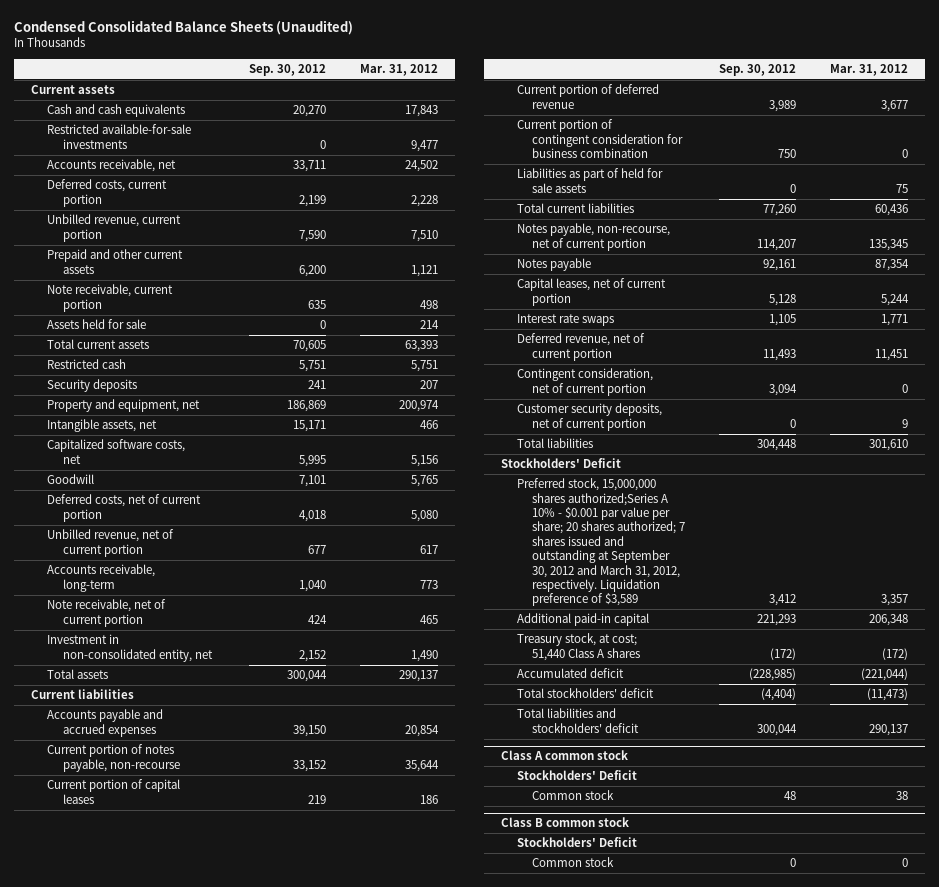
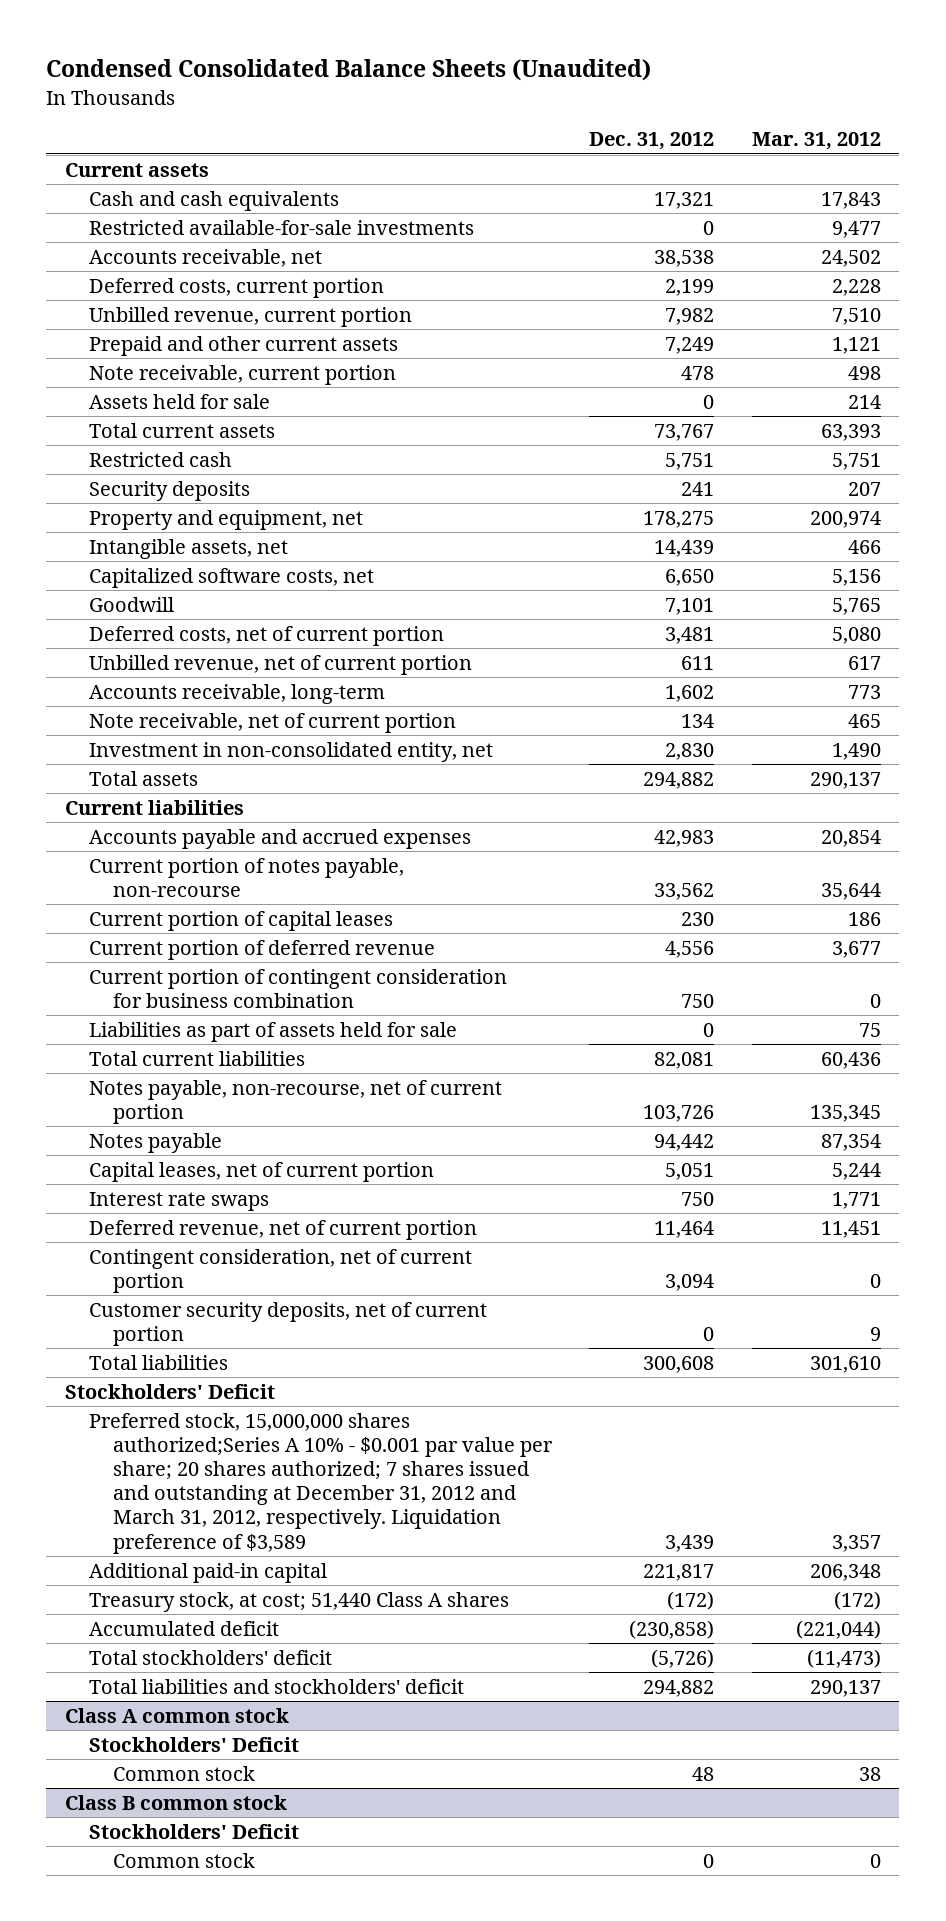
[249,63,327,76] Sep. 30, 2012 -> none
none -> [589,132,715,151] Dec. 31, 2012
[516,168,663,193] Liabilities as part of held for sale assets -> [89,1021,458,1042] Liabilities as part of assets held for sale
[516,478,686,607] Preferred stock, 15,000,000 shares authorized;Series A 10% - $0.001 par value per share; 20 shares authorized; 7 shares issued and outstanding at September 30, 2012 and March 31, 2012, respectively. Liquidation preference of $3,589 -> [89,1412,554,1554] Preferred stock, 15,000,000 shares authorized;Series A 10% - $0.001 par value per share; 20 shares authorized; 7 shares issued and outstanding at December 31, 2012 and March 31, 2012, respectively. Liquidation preference of $3,589

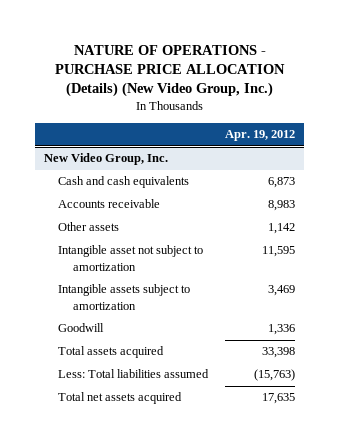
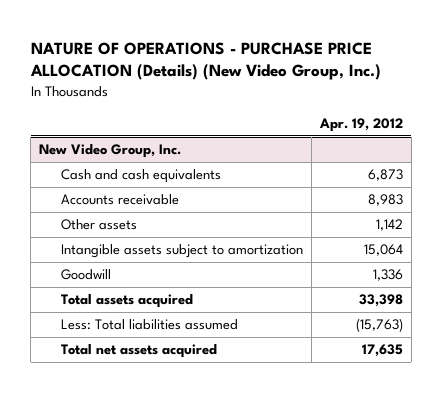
[58,245,204,271] Intangible asset not subject to amortization -> none
[268,285,296,297] 3,469 -> [364,244,404,257] 15,064

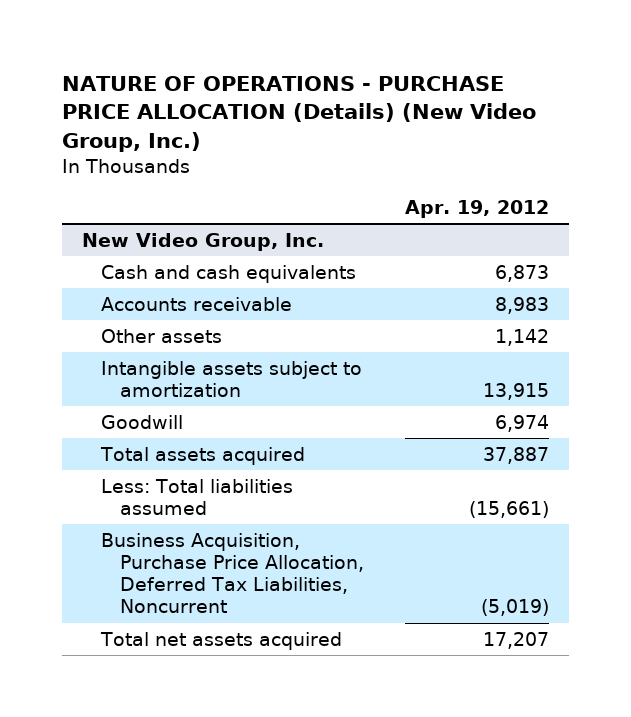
[364,244,404,257] 15,064 -> [482,382,549,400] 13,915
[373,269,404,282] 1,336 -> [494,414,549,432] 6,974
[359,294,404,308] 33,398 -> [482,446,549,464] 37,887
[356,318,404,333] (15,763) -> [468,500,549,518] (15,661)
none -> [101,532,364,614] Business Acquisition, Purchase Price Allocation, Deferred Tax Liabilities, Noncurrent
[362,344,404,358] 17,635 -> [482,631,549,649] 17,207

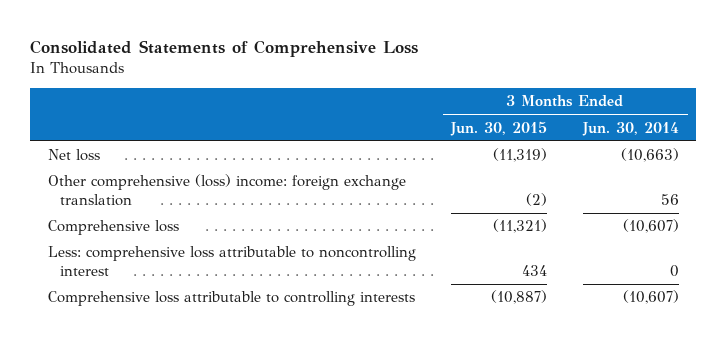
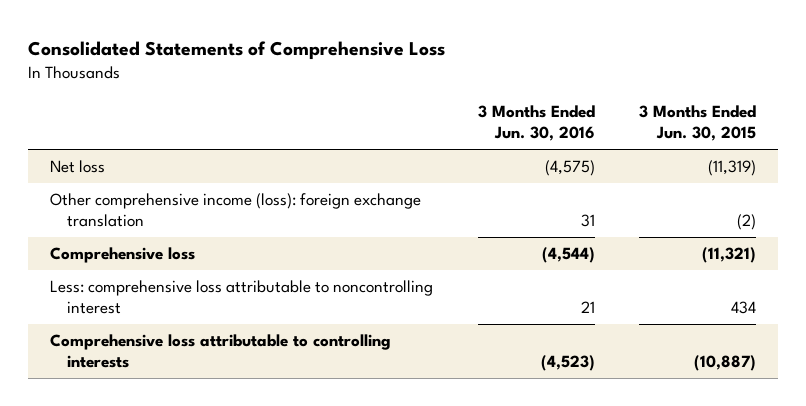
[581,121,679,136] Jun. 30, 2014 -> none
none -> [477,105,595,142] 3 Months Ended Jun. 30, 2016
[48,174,407,206] Other comprehensive (loss) income: foreign exchange translation -> [50,193,422,227] Other comprehensive income (loss): foreign exchange translation

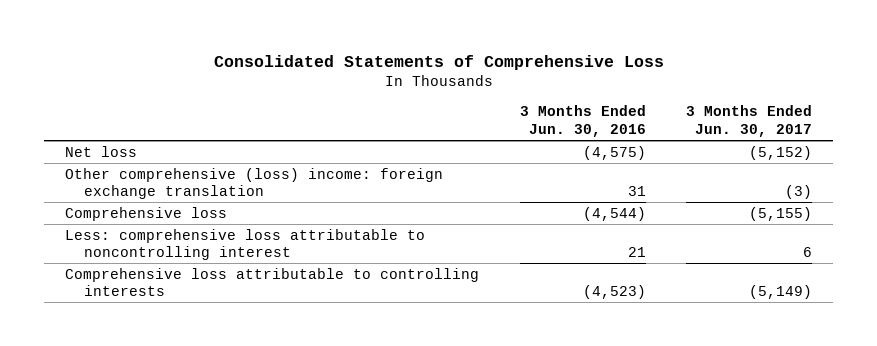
[639,105,757,142] 3 Months Ended Jun. 30, 2015 -> none
none -> [686,105,813,137] 3 Months Ended Jun. 30, 2017
[50,193,422,227] Other comprehensive income (loss): foreign exchange translation -> [64,167,443,200] Other comprehensive (loss) income: foreign exchange translation

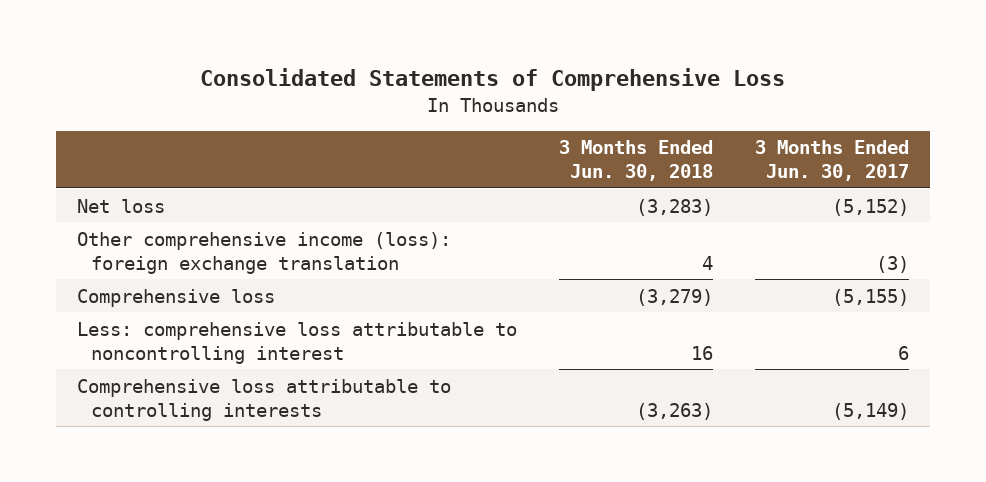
[519,105,646,137] 3 Months Ended Jun. 30, 2016 -> none
none -> [558,140,713,182] 3 Months Ended Jun. 30, 2018
[64,167,443,200] Other comprehensive (loss) income: foreign exchange translation -> [76,231,451,274] Other comprehensive income (loss): foreign exchange translation

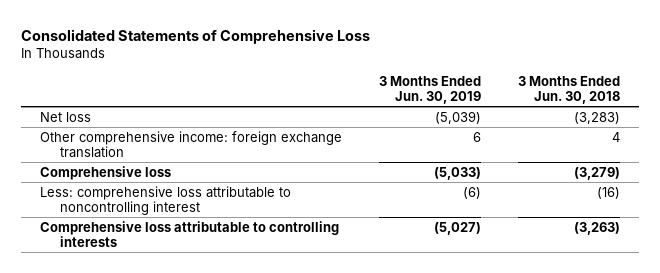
[754,140,909,182] 3 Months Ended Jun. 30, 2017 -> none
none -> [379,75,482,105] 3 Months Ended Jun. 30, 2019
[76,231,451,274] Other comprehensive income (loss): foreign exchange translation -> [39,130,342,158] Other comprehensive income: foreign exchange translation
[690,345,713,360] 16 -> [597,186,621,199] (16)

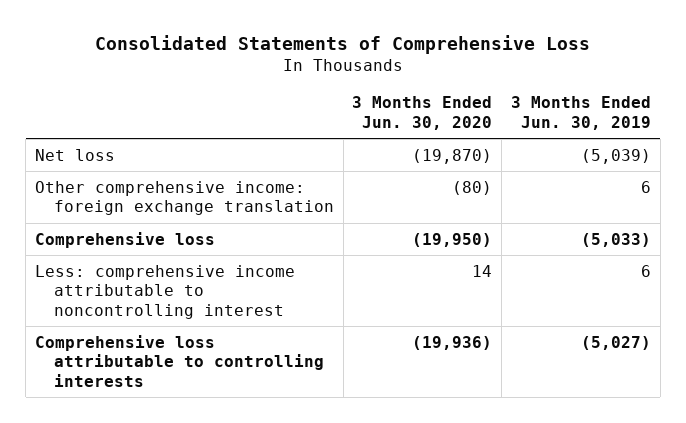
[518,75,621,105] 3 Months Ended Jun. 30, 2018 -> none
none -> [352,96,493,131] 3 Months Ended Jun. 30, 2020
[39,185,291,215] Less: comprehensive loss attributable to noncontrolling interest -> [34,264,295,320] Less: comprehensive income attributable to noncontrolling interest
[463,186,482,199] (6) -> [641,264,652,277] 6

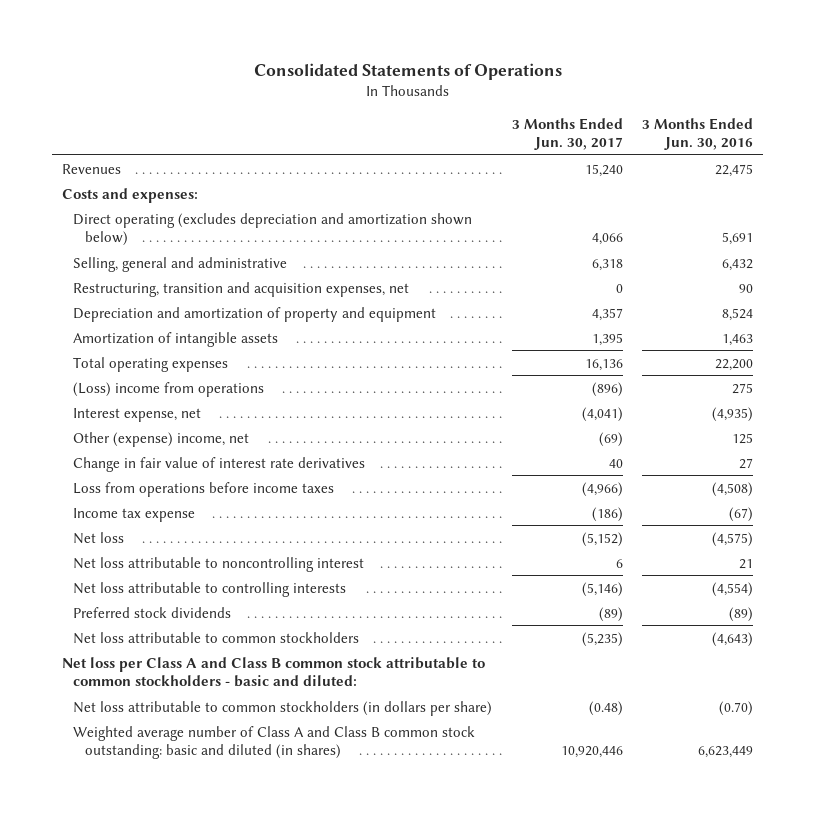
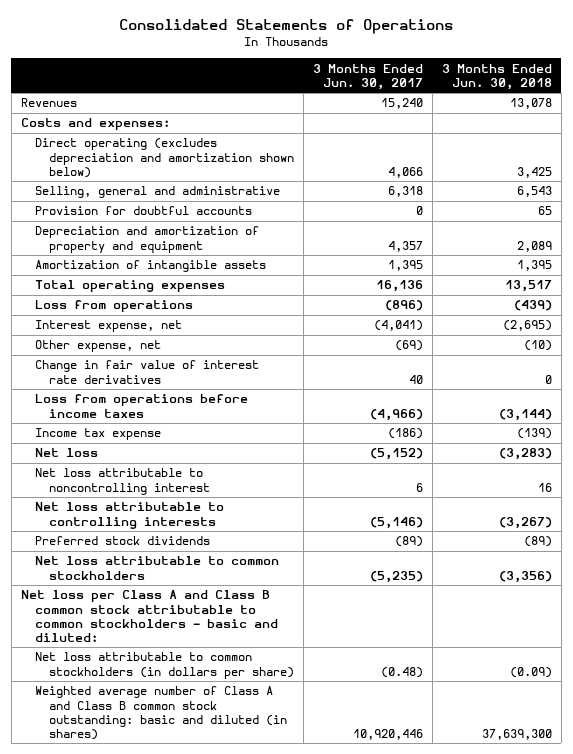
[642,117,754,151] 3 Months Ended Jun. 30, 2016 -> none
none -> [441,63,552,91] 3 Months Ended Jun. 30, 2018
[73,281,410,297] Restructuring, transition and acquisition expenses, net -> none
none -> [34,206,252,216] Provision for doubtful accounts
[73,381,265,397] (Loss) income from operations -> [34,300,193,313] Loss from operations
[73,431,250,447] Other (expense) income, net -> [34,340,161,353] Other expense, net

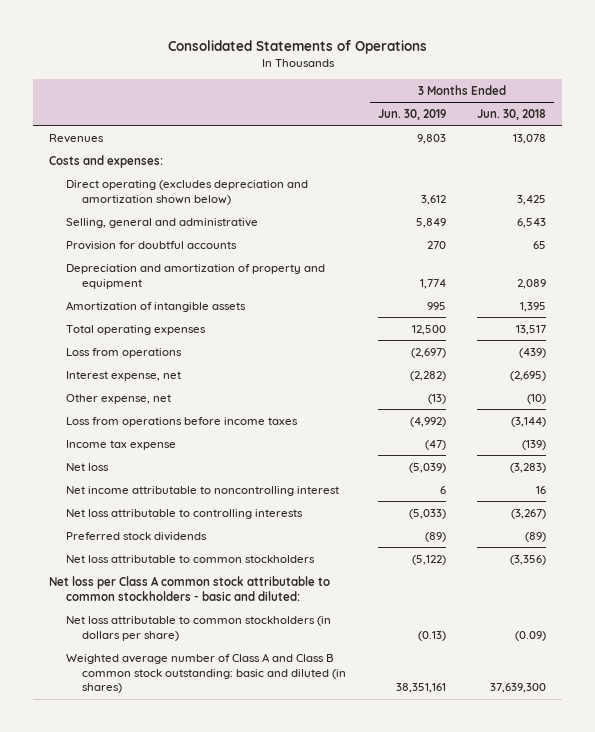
[312,63,423,91] 3 Months Ended Jun. 30, 2017 -> none
none -> [377,108,446,120] Jun. 30, 2019
[34,360,259,384] Change in fair value of interest rate derivatives -> none
[34,468,211,495] Net loss attributable to noncontrolling interest -> [65,485,339,496] Net income attributable to noncontrolling interest
[20,590,278,643] Net loss per Class A and Class B common stock attributable to common stockholders - basic and diluted: -> [48,575,330,601] Net loss per Class A common stock attributable to common stockholders - basic and diluted:

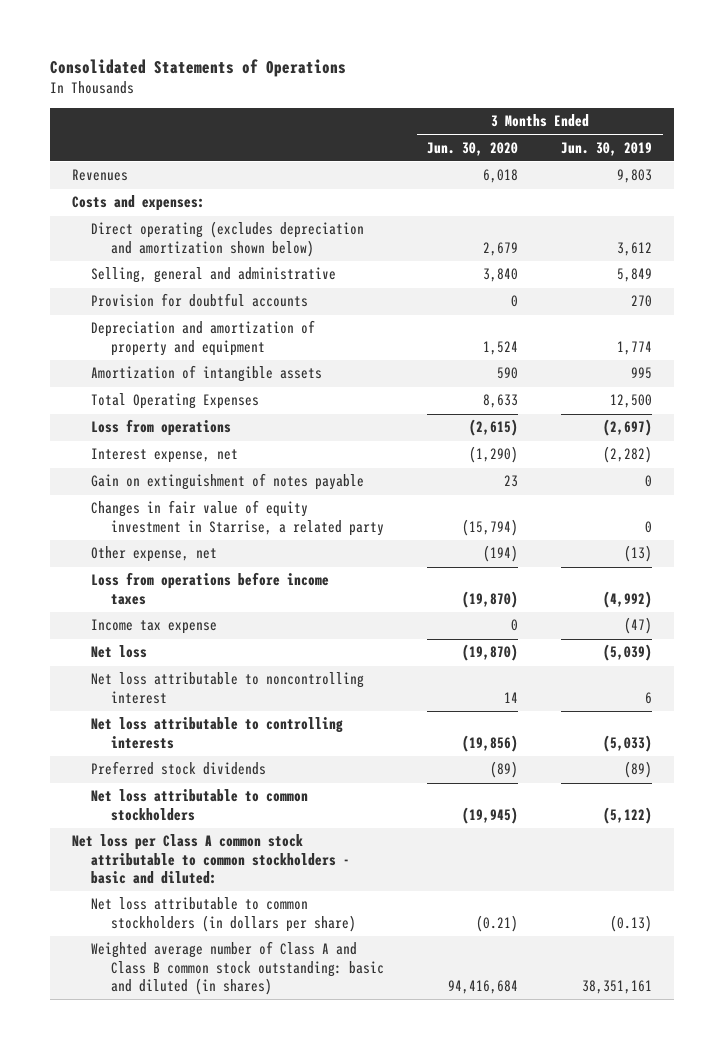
[477,108,547,120] Jun. 30, 2018 -> none
none -> [427,141,519,156] Jun. 30, 2020
[65,324,206,335] Total operating expenses -> [91,393,260,410] Total Operating Expenses
none -> [91,473,365,491] Gain on extinguishment of notes payable
none -> [91,500,385,536] Changes in fair value of equity investment in Starrise, a related party
[65,485,339,496] Net income attributable to noncontrolling interest -> [91,672,365,704] Net loss attributable to noncontrolling interest

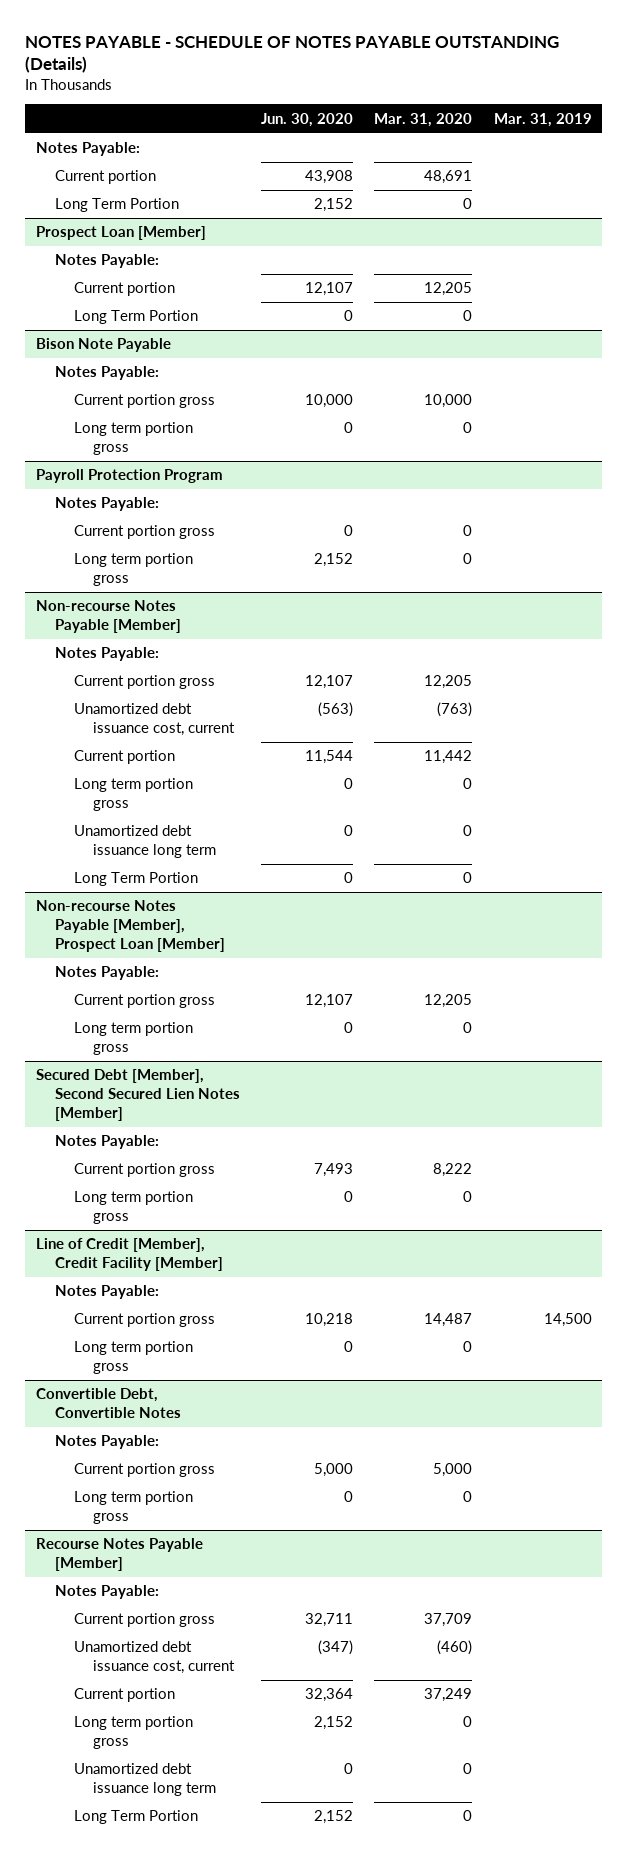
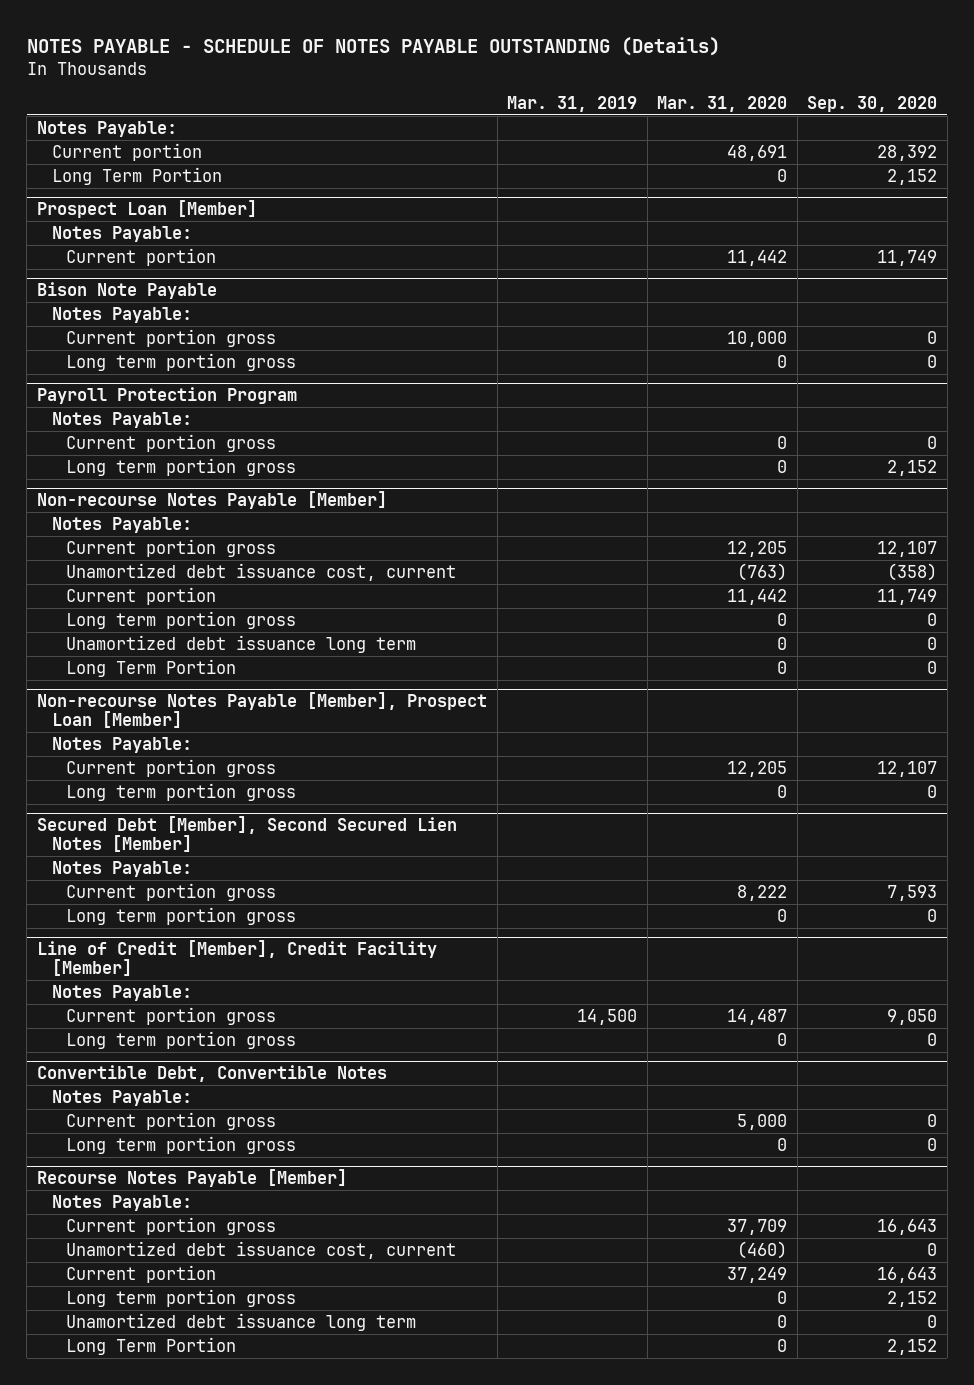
[261,112,354,127] Jun. 30, 2020 -> none
none -> [807,96,938,113] Sep. 30, 2020
[73,310,198,325] Long Term Portion -> none
[424,282,473,297] 12,205 -> [727,249,788,266] 11,442

